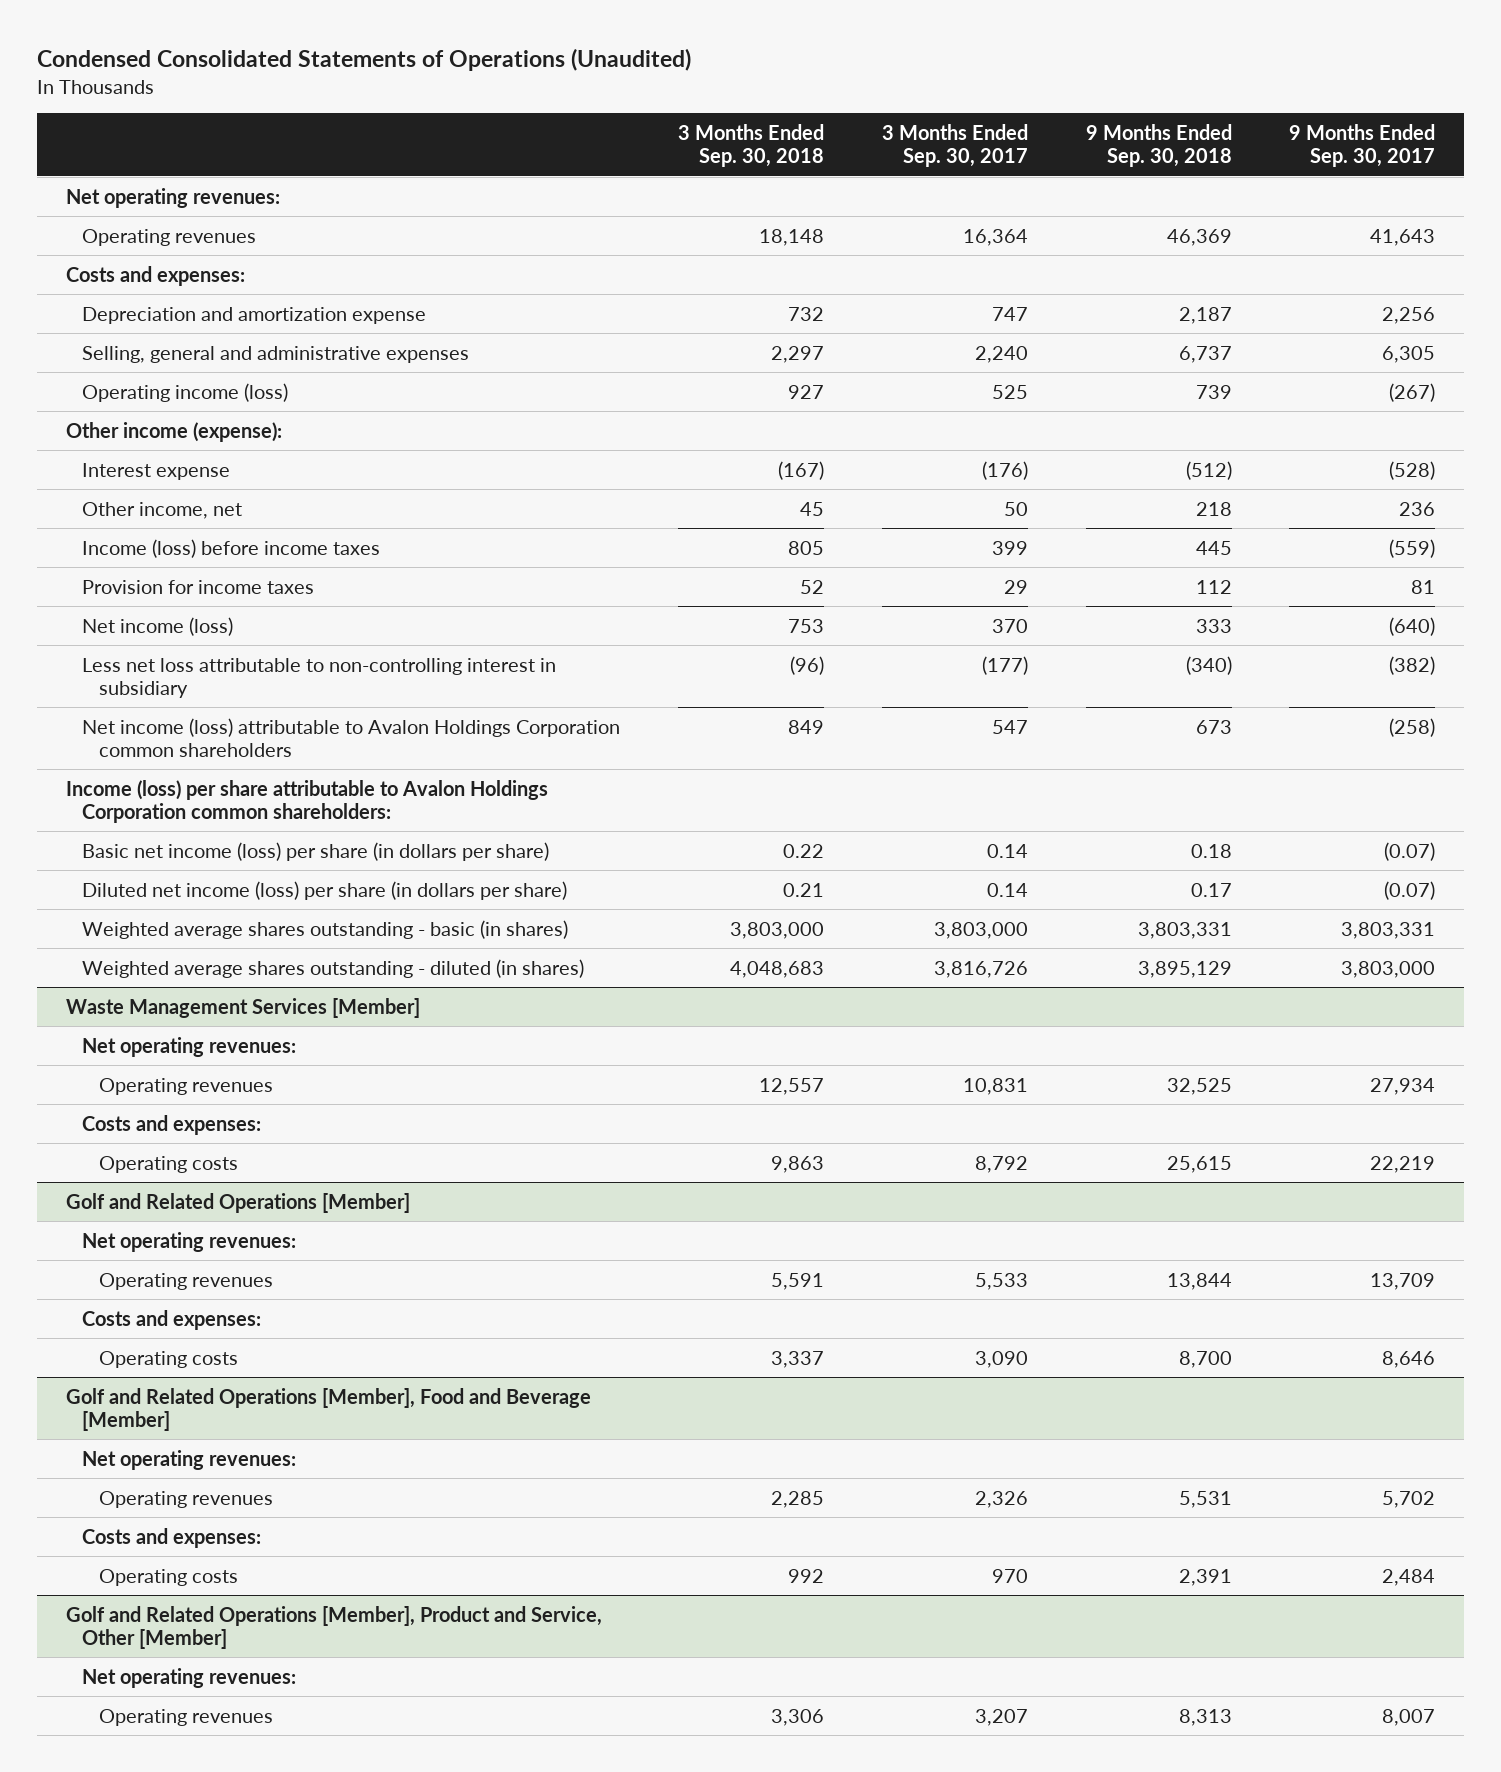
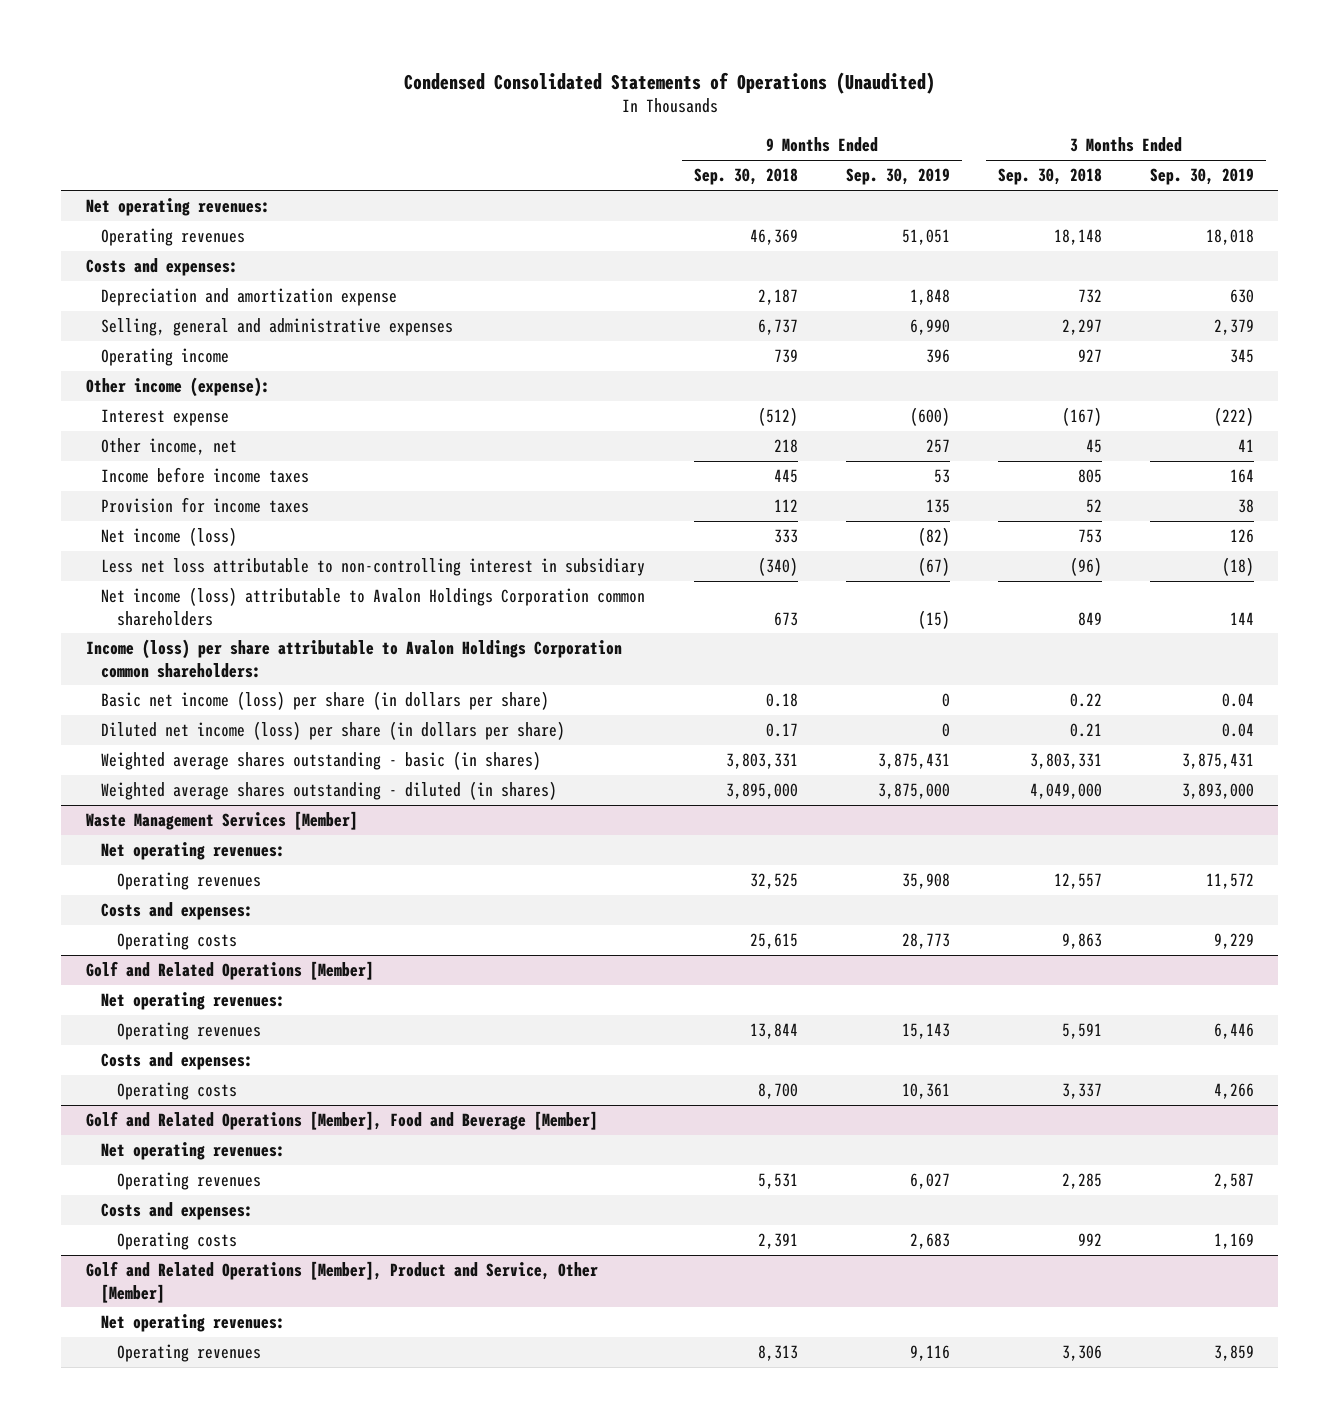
[881,123,1028,168] 3 Months Ended Sep. 30, 2017 -> none
[1289,123,1436,168] 9 Months Ended Sep. 30, 2017 -> none
none -> [845,168,950,186] Sep. 30, 2019
none -> [1150,168,1255,186] Sep. 30, 2019
[82,382,289,402] Operating income (loss) -> [101,348,230,367] Operating income
[82,538,381,558] Income (loss) before income taxes -> [101,467,310,484] Income before income taxes
[730,921,825,939] 3,803,000 -> [1029,753,1102,770] 3,803,331
[730,960,825,978] 4,048,683 -> [1029,783,1102,800] 4,049,000
[1137,960,1232,978] 3,895,129 -> [725,783,798,800] 3,895,000

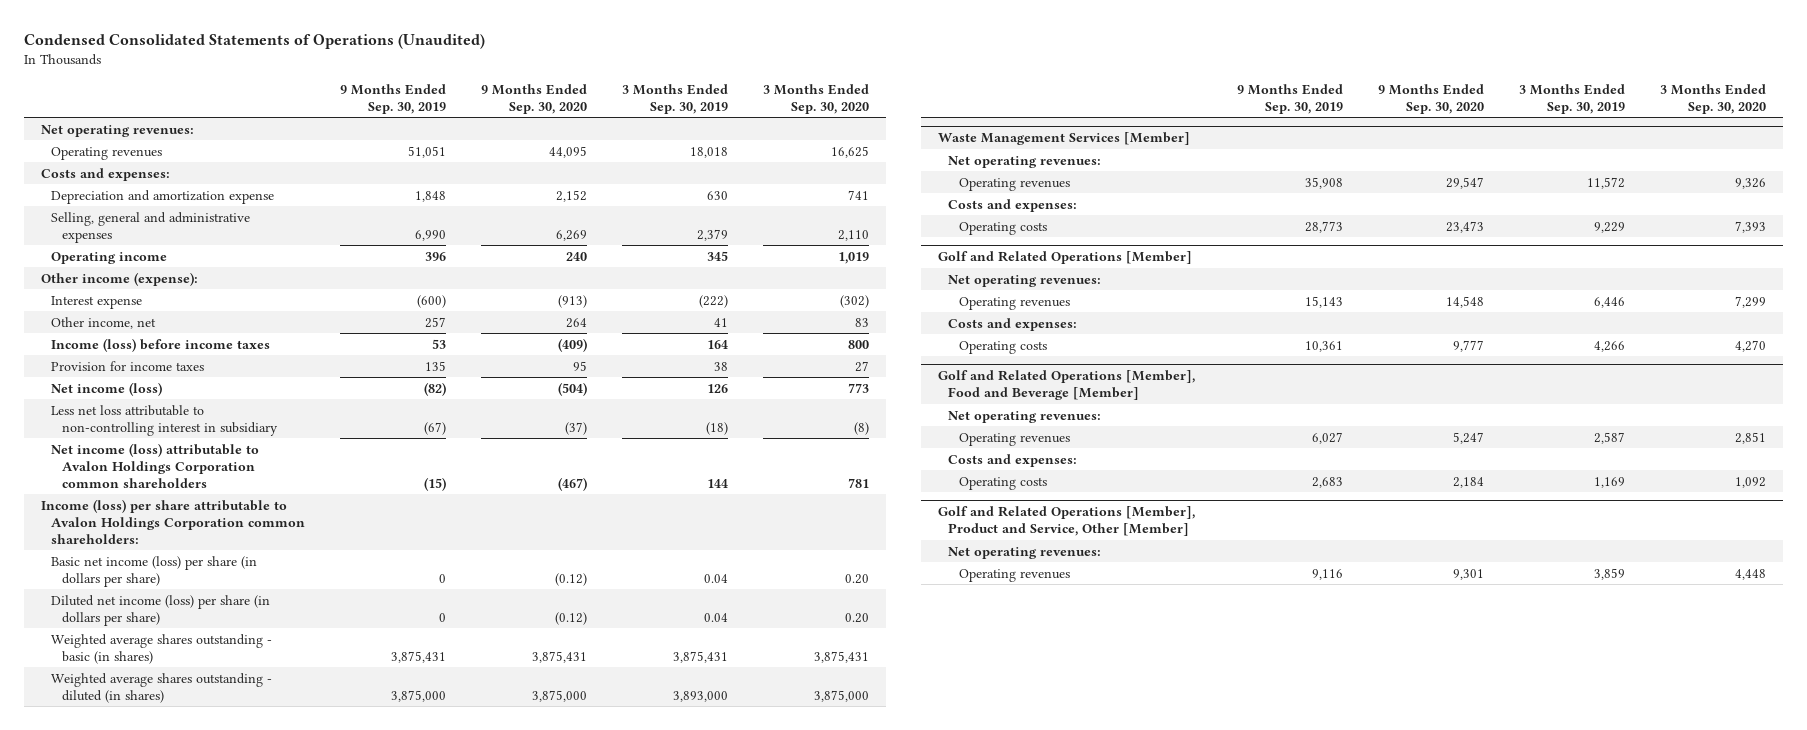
[693,168,798,186] Sep. 30, 2018 -> none
[997,168,1102,186] Sep. 30, 2018 -> none
none -> [481,83,588,114] 9 Months Ended Sep. 30, 2020
none -> [762,83,869,114] 3 Months Ended Sep. 30, 2020
[101,467,310,484] Income before income taxes -> [51,337,271,352] Income (loss) before income taxes

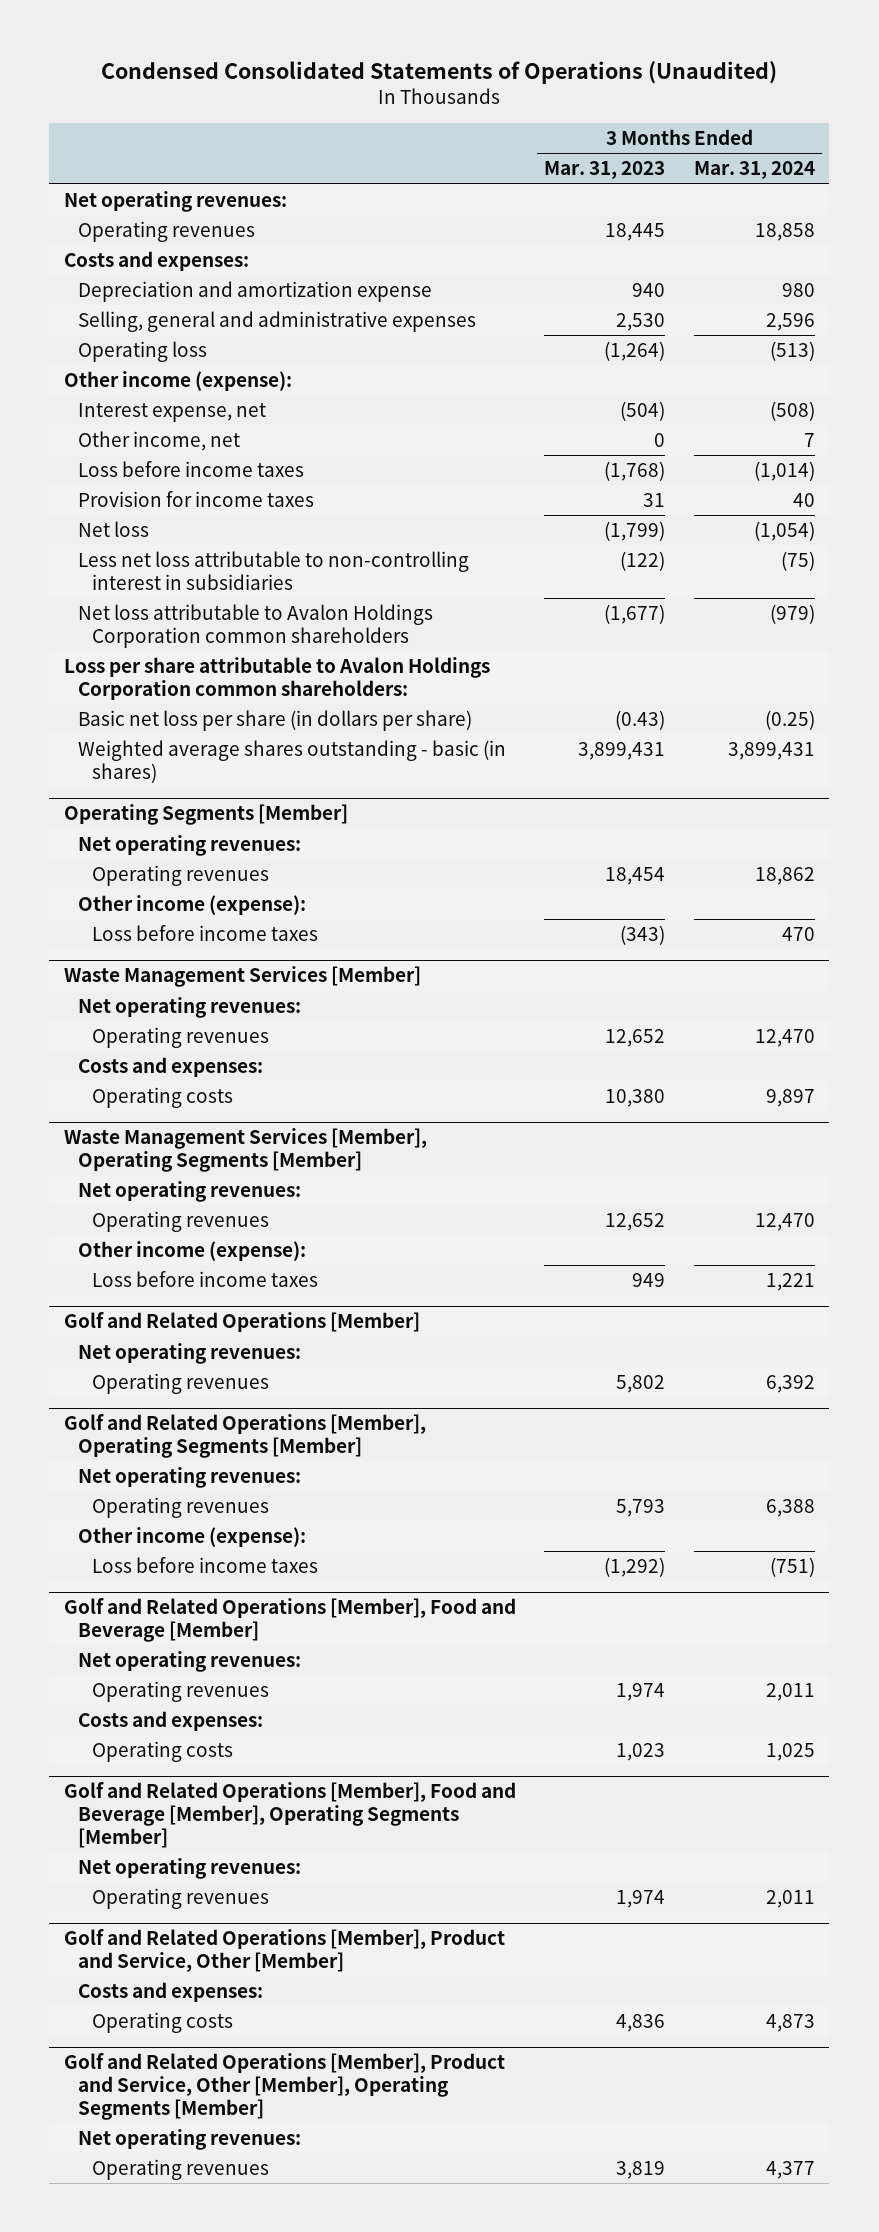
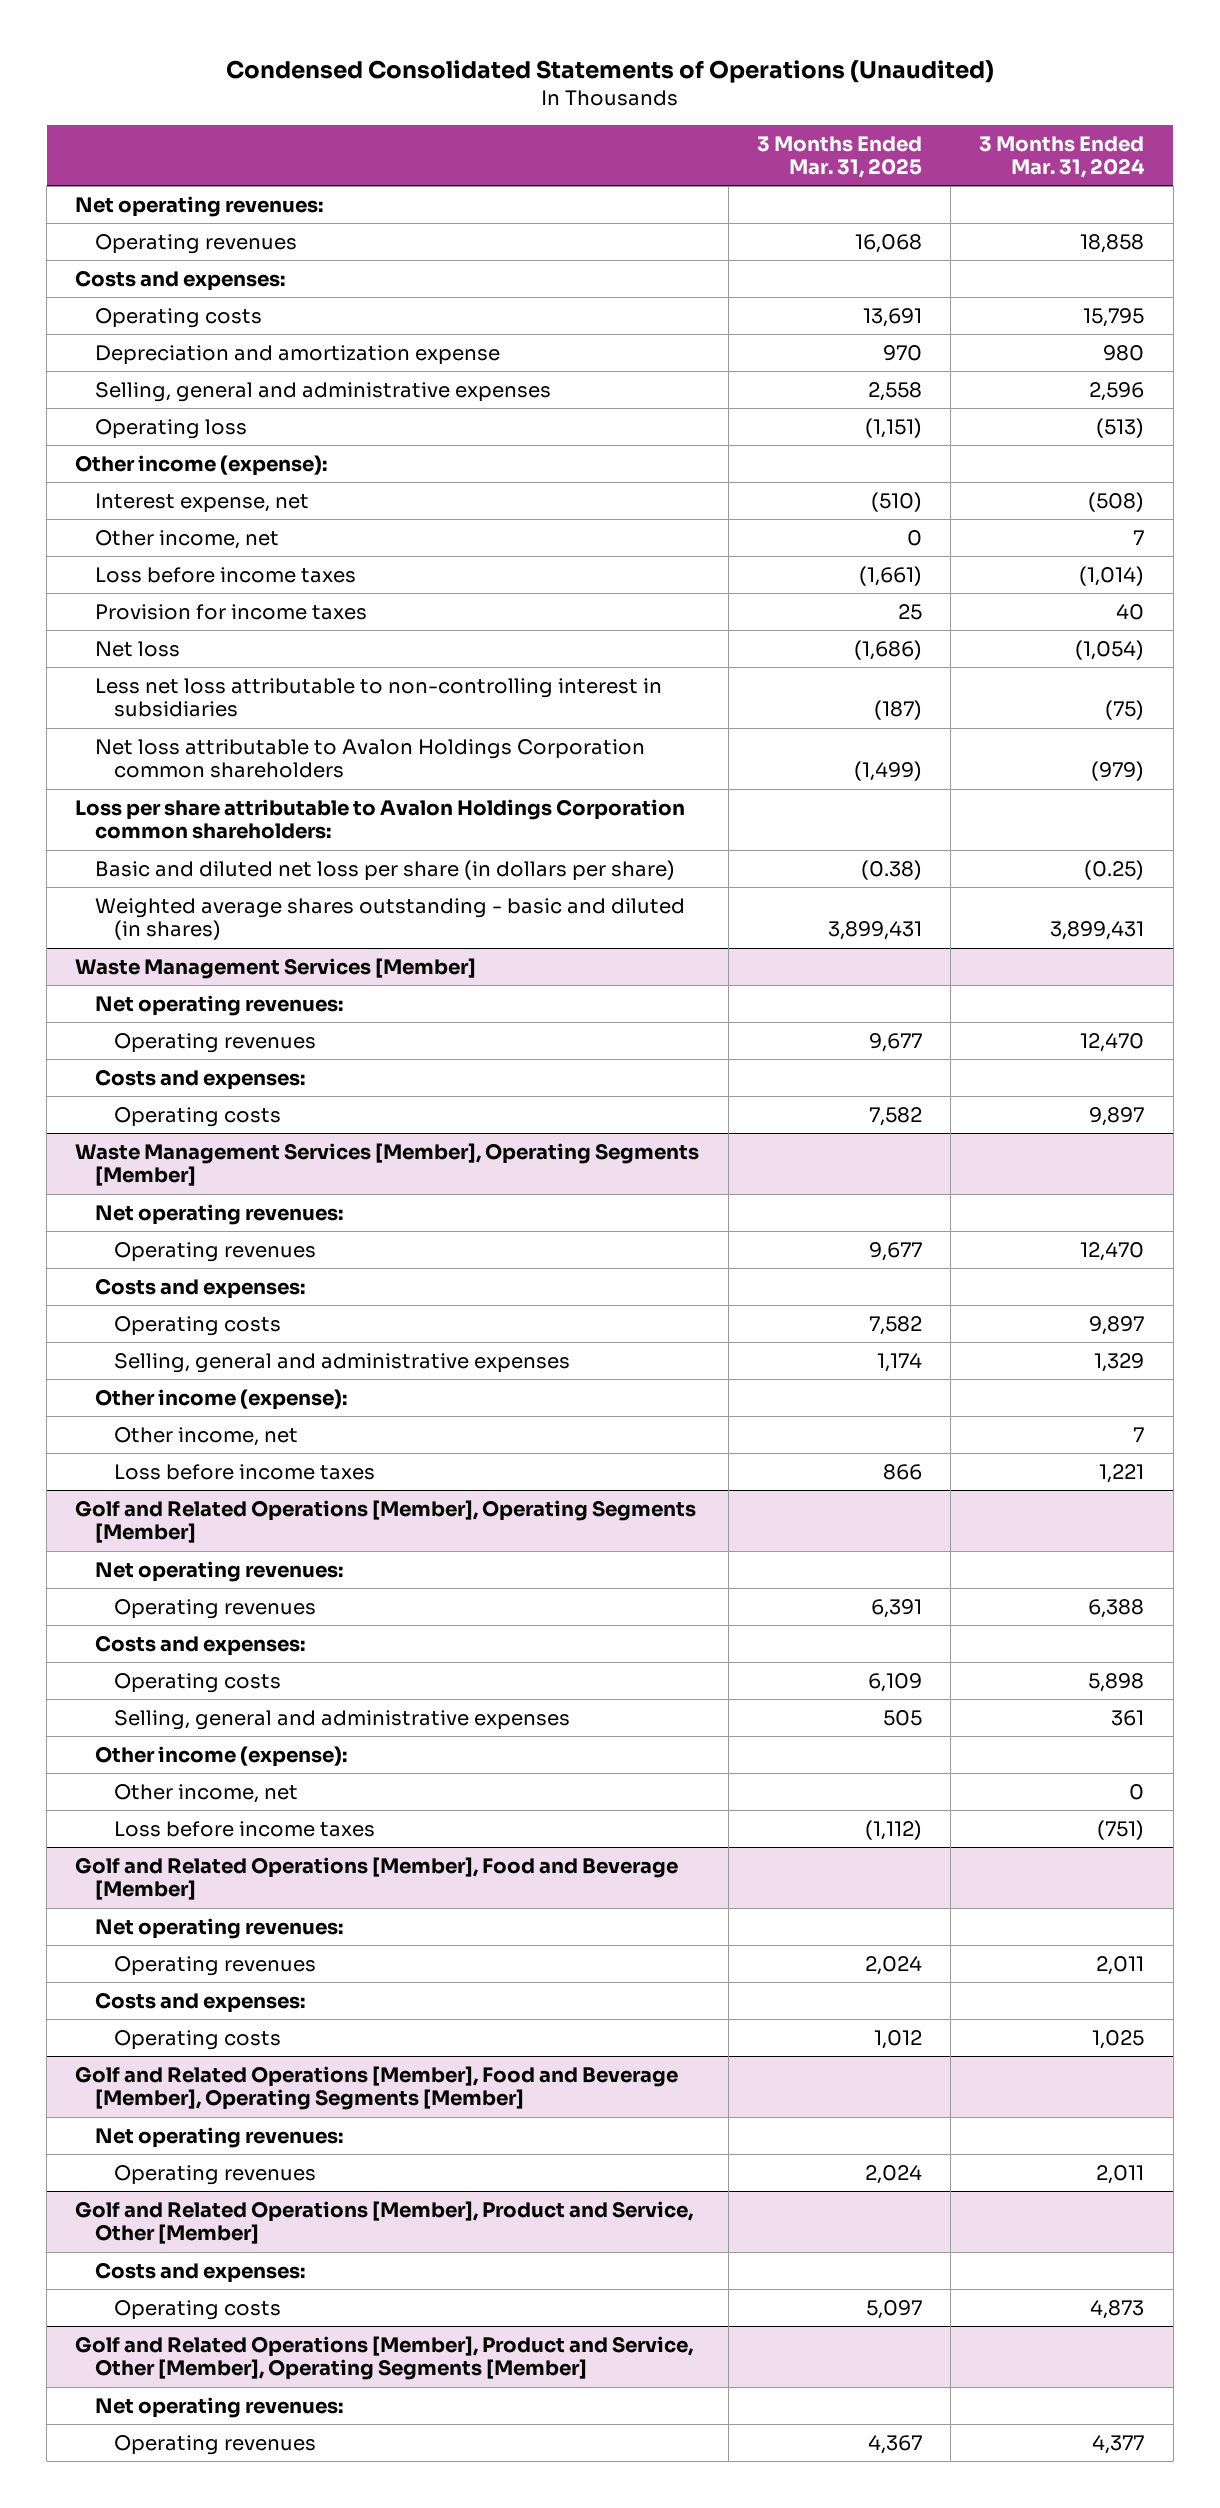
[544,161,666,180] Mar. 31, 2023 -> none
none -> [756,135,922,178] 3 Months Ended Mar. 31, 2025
none -> [94,307,262,328] Operating costs
[63,804,348,826] Operating Segments [Member] -> none
[77,835,301,857] Net operating revenues: -> none
[91,865,269,887] Operating revenues -> none
[77,895,306,916] Other income (expense): -> none
[91,925,318,942] Loss before income taxes -> none
[77,710,472,732] Basic net loss per share (in dollars per share) -> [94,859,675,881] Basic and diluted net loss per share (in dollars per share)
[77,740,506,783] Weighted average shares outstanding - basic (in shares) -> [94,897,685,941] Weighted average shares outstanding - basic and diluted (in shares)
none -> [94,1277,305,1299] Costs and expenses:
none -> [114,1315,282,1336] Operating costs
none -> [114,1352,571,1373] Selling, general and administrative expenses
none -> [114,1426,299,1446] Other income, net
[63,1312,420,1333] Golf and Related Operations [Member] -> none
[77,1343,301,1365] Net operating revenues: -> none
[91,1373,269,1395] Operating revenues -> none
none -> [94,1634,305,1656] Costs and expenses:
none -> [114,1672,282,1693] Operating costs
none -> [114,1709,571,1730] Selling, general and administrative expenses
none -> [114,1783,299,1803] Other income, net

